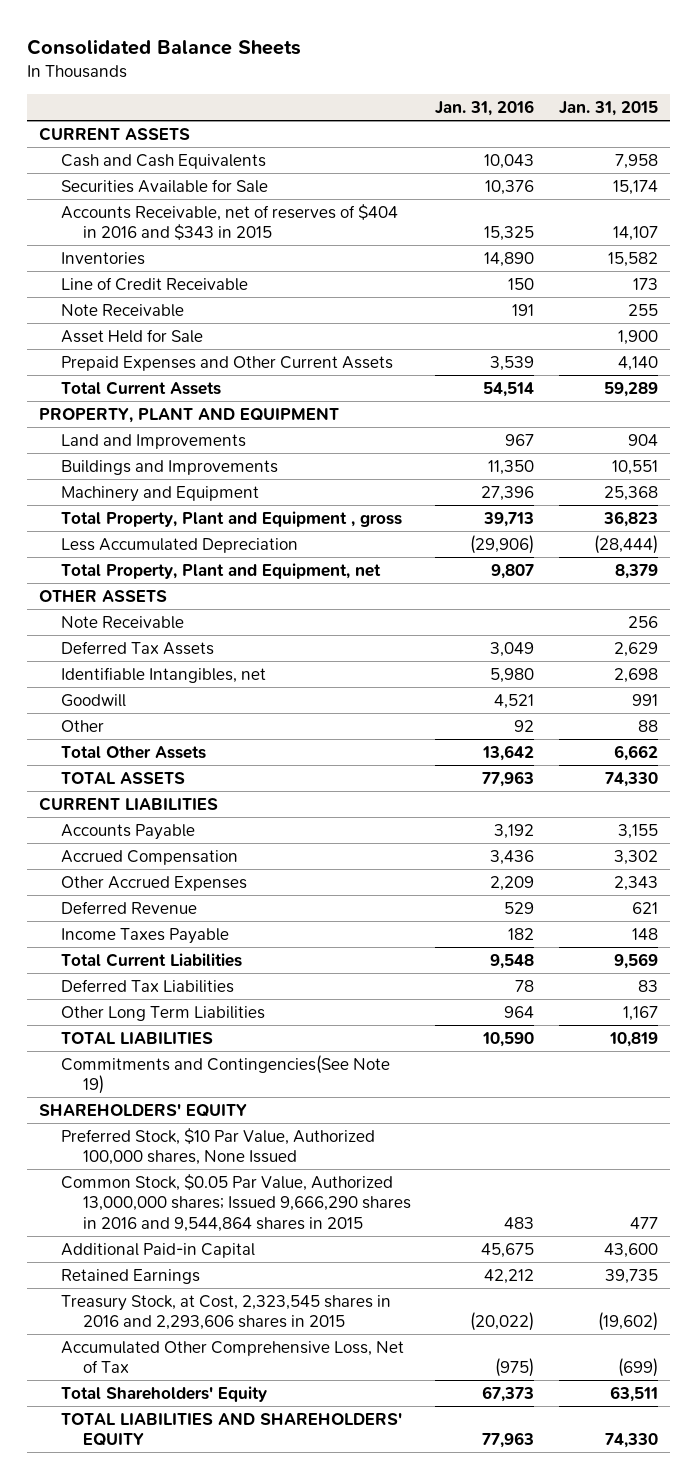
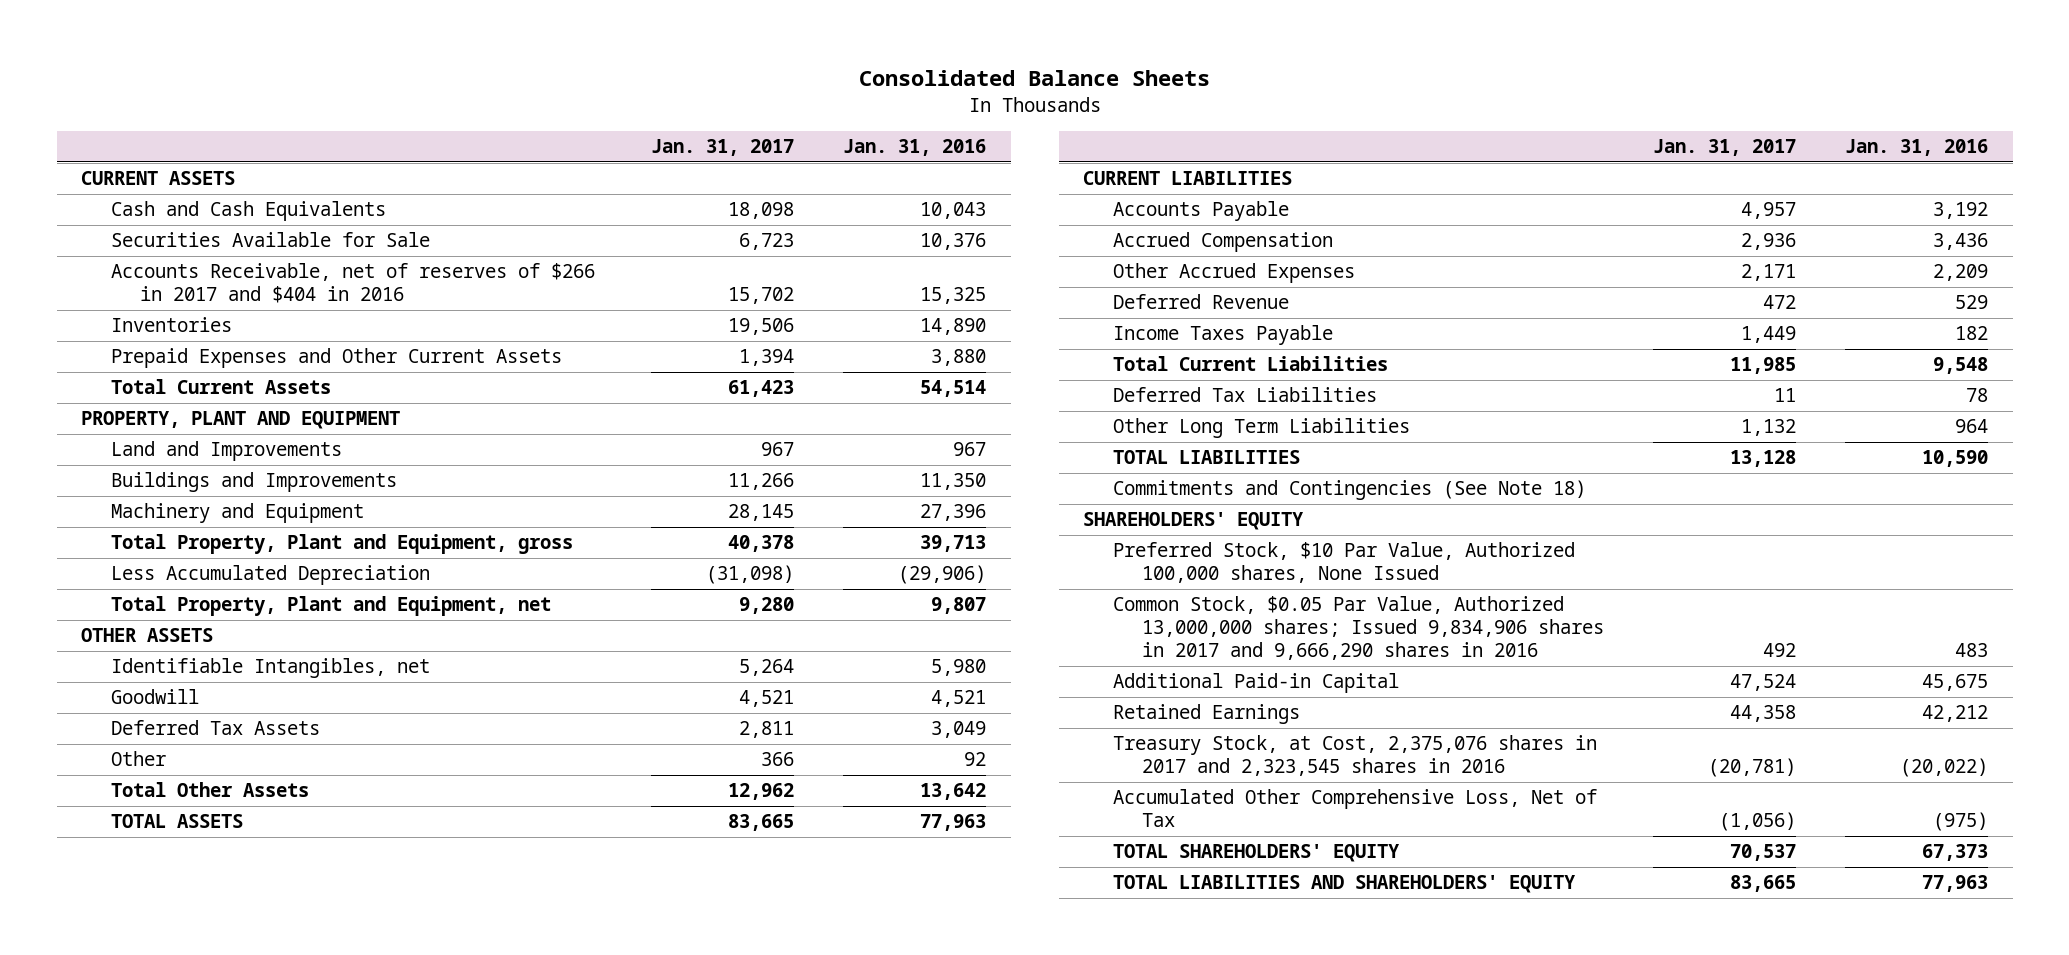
[559,101,659,117] Jan. 31, 2015 -> none
none -> [651,139,795,157] Jan. 31, 2017
[60,203,398,241] Accounts Receivable, net of reserves of $404 in 2016 and $343 in 2015 -> [110,263,595,304] Accounts Receivable, net of reserves of $266 in 2017 and $404 in 2016
[60,276,248,291] Line of Credit Receivable -> none
[60,303,184,317] Note Receivable -> none
[60,328,203,343] Asset Held for Sale -> none
[490,355,535,371] 3,539 -> [931,349,987,367] 3,880
[60,510,402,527] Total Property, Plant and Equipment , gross -> [110,534,573,555] Total Property, Plant and Equipment, gross
[60,615,184,629] Note Receivable -> none
[60,640,214,655] Deferred Tax Assets -> [110,720,320,736] Deferred Tax Assets
[60,1054,390,1095] Commitments and Contingencies(See Note 19) -> [1112,480,1586,501] Commitments and Contingencies (See Note 18)
[60,1173,411,1232] Common Stock, $0.05 Par Value, Authorized 13,000,000 shares; Issued 9,666,290 shares in 2016 and 9,544,864 shares in 2015 -> [1112,596,1605,661] Common Stock, $0.05 Par Value, Authorized 13,000,000 shares; Issued 9,834,906 shares in 2017 and 9,666,290 shares in 2016
[60,1294,391,1331] Treasury Stock, at Cost, 2,323,545 shares in 2016 and 2,293,606 shares in 2015 -> [1112,735,1597,777] Treasury Stock, at Cost, 2,375,076 shares in 2017 and 2,323,545 shares in 2016
[60,1385,267,1402] Total Shareholders' Equity -> [1112,844,1400,863] TOTAL SHAREHOLDERS' EQUITY

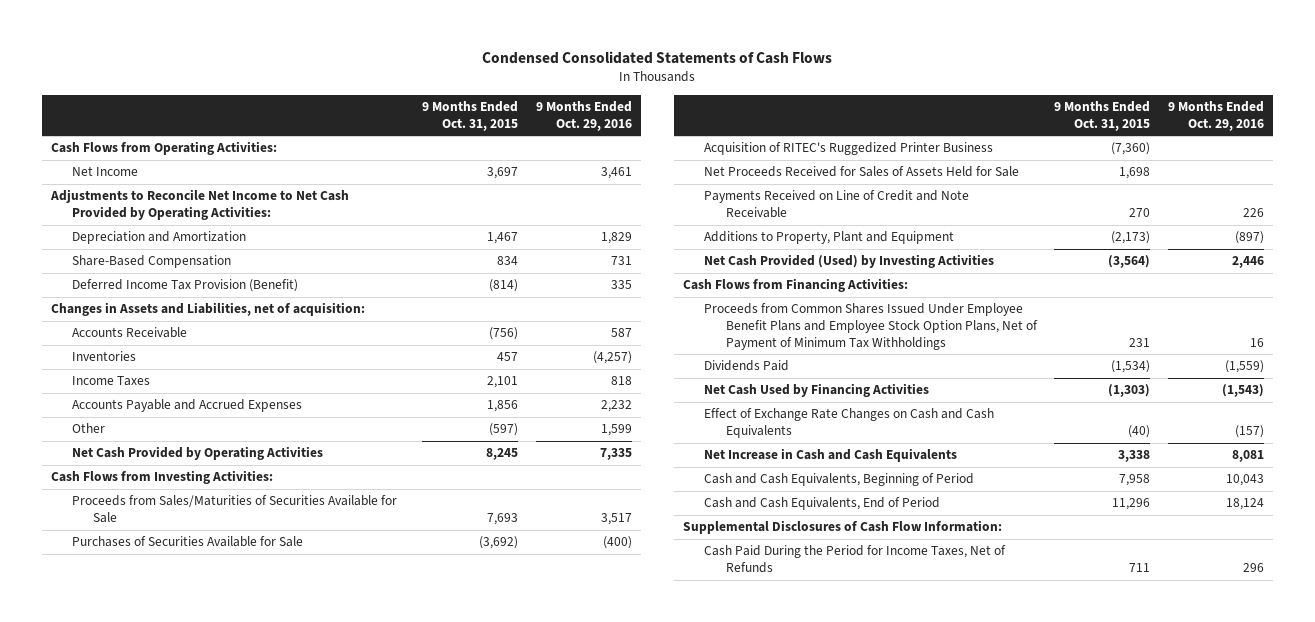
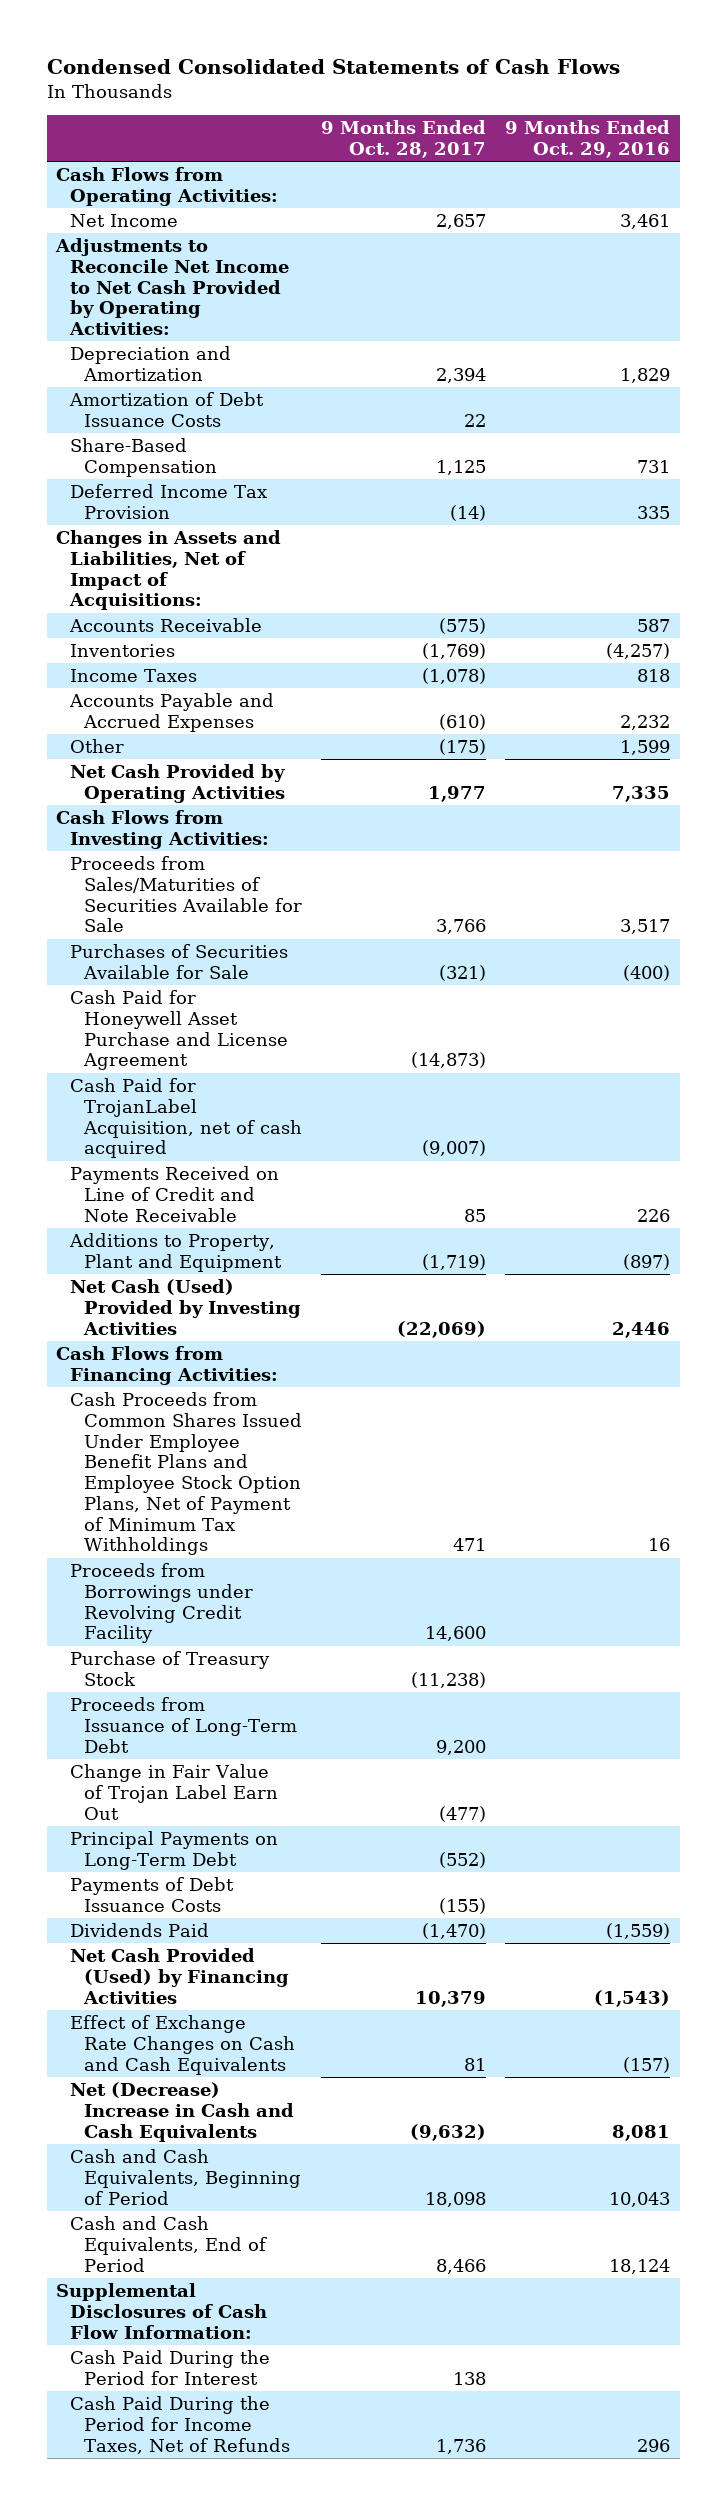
[421,101,518,131] 9 Months Ended Oct. 31, 2015 -> none
none -> [321,120,487,159] 9 Months Ended Oct. 28, 2017
none -> [69,392,265,427] Amortization of Debt Issuance Costs
[71,279,298,293] Deferred Income Tax Provision (Benefit) -> [70,484,268,519] Deferred Income Tax Provision
[50,302,365,317] Changes in Assets and Liabilities, net of acquisition: -> [56,530,282,611] Changes in Assets and Liabilities, Net of Impact of Acquisitions:
[704,142,994,156] Acquisition of RITEC's Ruggedized Printer Business -> none
[704,166,1020,178] Net Proceeds Received for Sales of Assets Held for Sale -> none
none -> [70,990,288,1071] Cash Paid for Honeywell Asset Purchase and License Agreement
none -> [70,1078,302,1159] Cash Paid for TrojanLabel Acquisition, net of cash acquired
[704,254,995,269] Net Cash Provided (Used) by Investing Activities -> [70,1279,301,1335] Net Cash (Used) Provided by Investing Activities
[704,303,1038,350] Proceeds from Common Shares Issued Under Employee Benefit Plans and Employee Stock Option Plans, Net of Payment of Minimum Tax Withholdings -> [70,1392,302,1556] Cash Proceeds from Common Shares Issued Under Employee Benefit Plans and Employee Stock Option Plans, Net of Payment of Minimum Tax Withholdings
none -> [70,1563,253,1644] Proceeds from Borrowings under Revolving Credit Facility
none -> [70,1651,271,1686] Purchase of Treasury Stock
none -> [70,1697,297,1753] Proceeds from Issuance of Long-Term Debt
none -> [70,1764,278,1820] Change in Fair Value of Trojan Label Earn Out
none -> [70,1831,279,1870] Principal Payments on Long-Term Debt
none -> [70,1877,235,1912] Payments of Debt Issuance Costs
[704,383,930,398] Net Cash Used by Financing Activities -> [70,1948,289,2004] Net Cash Provided (Used) by Financing Activities
[704,448,958,463] Net Increase in Cash and Cash Equivalents -> [70,2082,294,2142] Net (Decrease) Increase in Cash and Cash Equivalents
none -> [70,2350,271,2385] Cash Paid During the Period for Interest

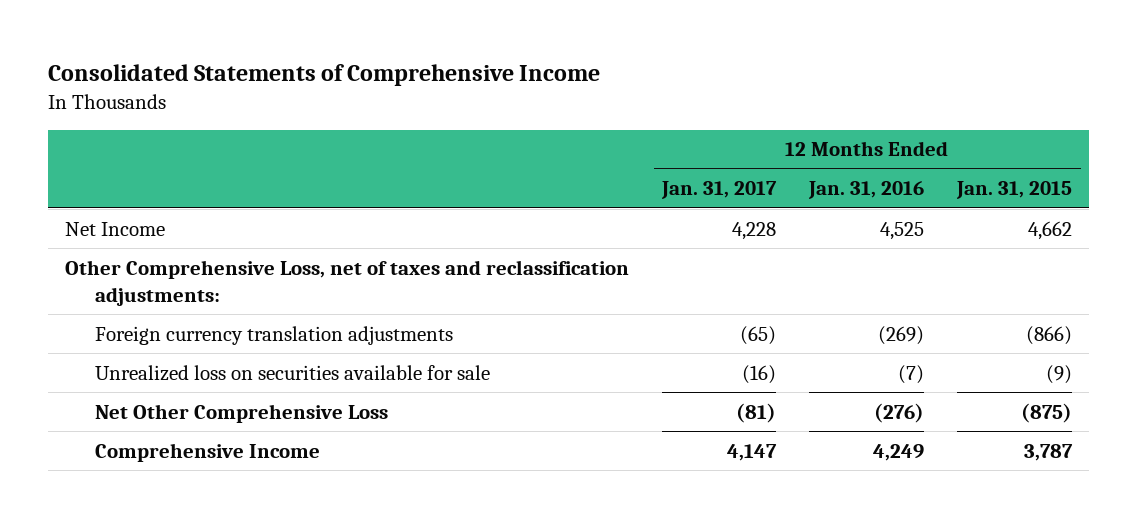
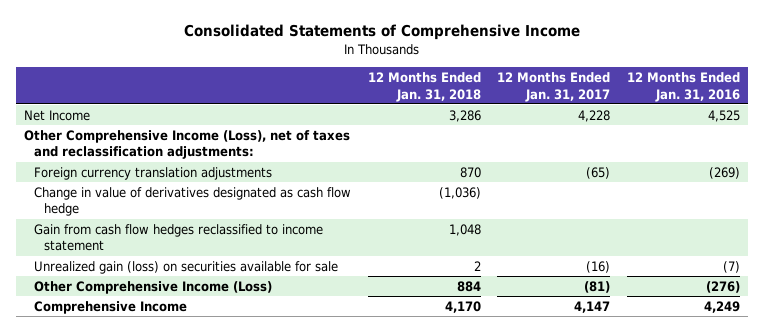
[956,181,1073,200] Jan. 31, 2015 -> none
none -> [367,71,481,102] 12 Months Ended Jan. 31, 2018
[64,259,629,306] Other Comprehensive Loss, net of taxes and reclassification adjustments: -> [24,129,351,160] Other Comprehensive Income (Loss), net of taxes and reclassification adjustments:
none -> [34,186,352,217] Change in value of derivatives designated as cash flow hedge
none -> [34,223,324,252] Gain from cash flow hedges reclassified to income statement
[95,364,491,381] Unrealized loss on securities available for sale -> [34,260,339,274] Unrealized gain (loss) on securities available for sale
[95,403,389,423] Net Other Comprehensive Loss -> [34,280,273,294] Other Comprehensive Income (Loss)

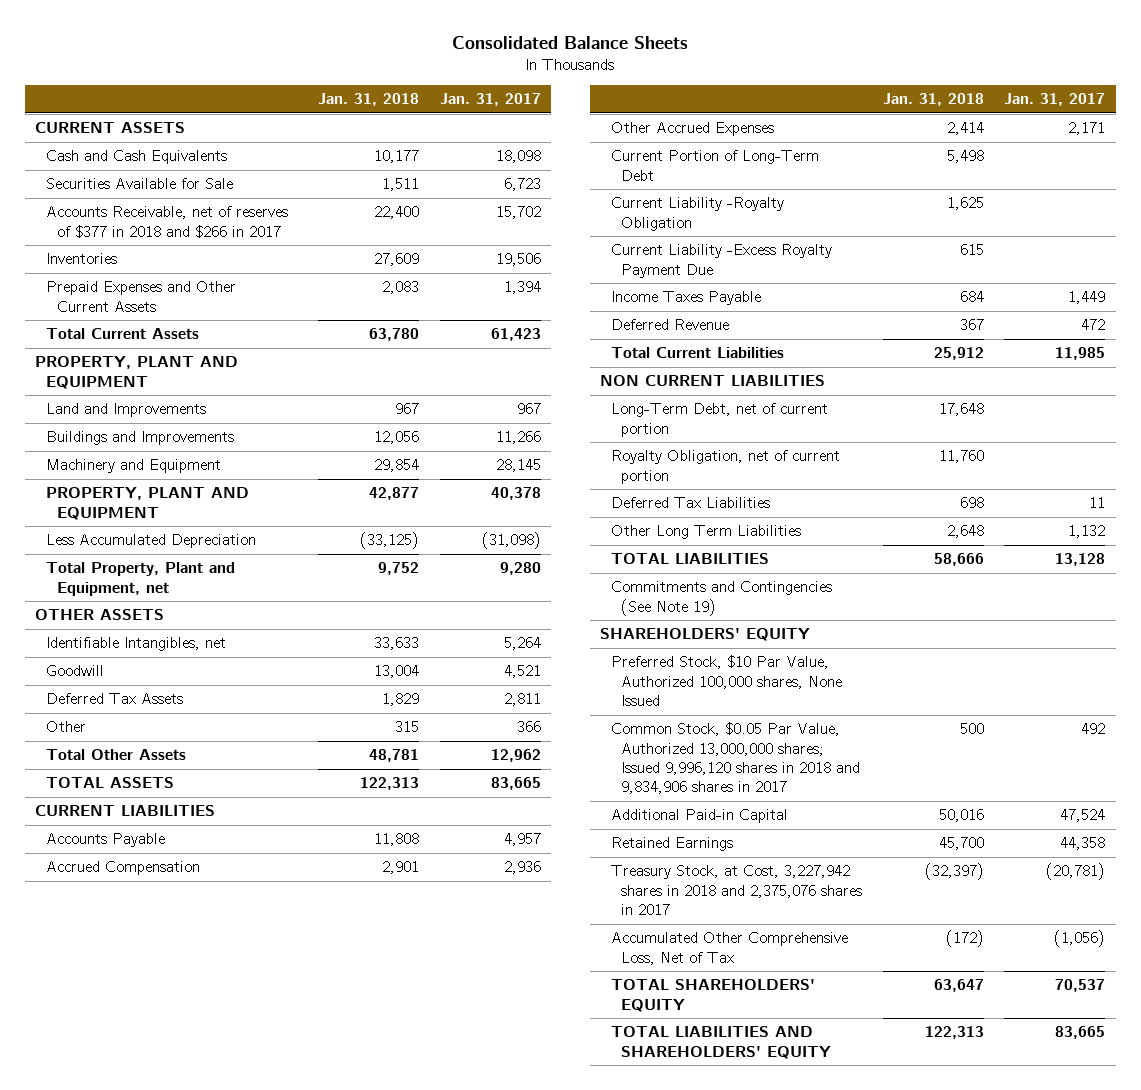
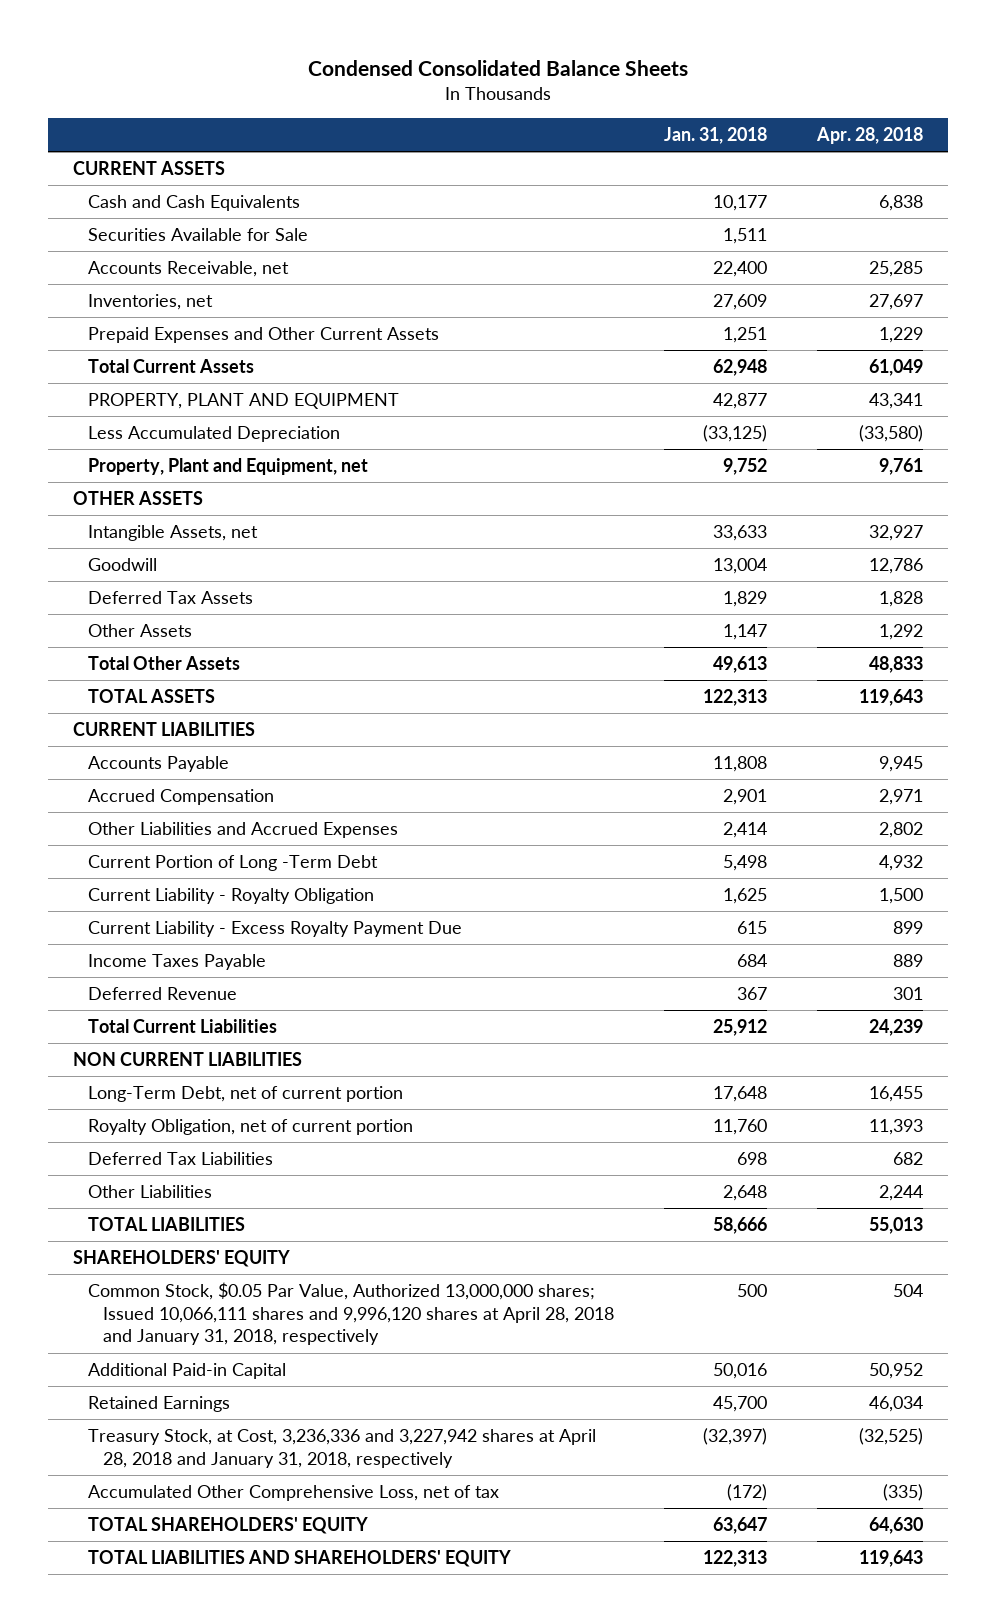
[452,35,689,49] Consolidated Balance Sheets -> [307,59,688,76] Condensed Consolidated Balance Sheets
[440,92,542,106] Jan. 31, 2017 -> none
none -> [815,126,923,144] Apr. 28, 2018
[35,356,239,389] PROPERTY, PLANT AND EQUIPMENT -> none
[46,403,207,418] Land and Improvements -> none
[46,431,235,446] Buildings and Improvements -> none
[46,459,222,474] Machinery and Equipment -> none
[46,206,289,238] Accounts Receivable, net of reserves of $377 in 2018 and $266 in 2017 -> [88,261,290,278] Accounts Receivable, net
[46,253,118,265] Inventories -> [88,294,214,311] Inventories, net
[382,281,420,295] 2,083 -> [723,327,768,344] 1,251
[369,328,420,342] 63,780 -> [713,359,768,377] 62,948
[46,562,236,596] Total Property, Plant and Equipment, net -> [88,458,369,476] Property, Plant and Equipment, net
[46,637,227,652] Identifiable Intangibles, net -> [88,525,259,542] Intangible Assets, net
[46,721,87,733] Other -> [88,624,193,638] Other Assets
[395,721,420,733] 315 -> [723,624,768,641] 1,147
[369,749,420,763] 48,781 -> [713,656,768,674] 49,613
[610,122,774,137] Other Accrued Expenses -> [88,822,399,839] Other Liabilities and Accrued Expenses
[610,150,819,181] Current Portion of Long-Term Debt -> [88,855,379,872] Current Portion of Long -Term Debt
[610,197,784,231] Current Liability -Royalty Obligation -> [88,888,375,905] Current Liability - Royalty Obligation
[610,244,832,278] Current Liability -Excess Royalty Payment Due -> [88,921,463,938] Current Liability - Excess Royalty Payment Due
[610,525,801,540] Other Long Term Liabilities -> [88,1185,213,1199] Other Liabilities
[610,581,832,616] Commitments and Contingencies (See Note 19) -> none
[610,655,843,707] Preferred Stock, $10 Par Value, Authorized 100,000 shares, None Issued -> none
[610,722,861,795] Common Stock, $0.05 Par Value, Authorized 13,000,000 shares; Issued 9,996,120 shares in 2018 and 9,834,906 shares in 2017 -> [88,1282,615,1346] Common Stock, $0.05 Par Value, Authorized 13,000,000 shares; Issued 10,066,111 shares and 9,996,120 shares at April 28, 2018 and January 31, 2018, respectively
[610,865,863,916] Treasury Stock, at Cost, 3,227,942 shares in 2018 and 2,375,076 shares in 2017 -> [88,1429,597,1468] Treasury Stock, at Cost, 3,236,336 and 3,227,942 shares at April 28, 2018 and January 31, 2018, respectively
[610,932,848,965] Accumulated Other Comprehensive Loss, Net of Tax -> [88,1485,500,1502] Accumulated Other Comprehensive Loss, net of tax

